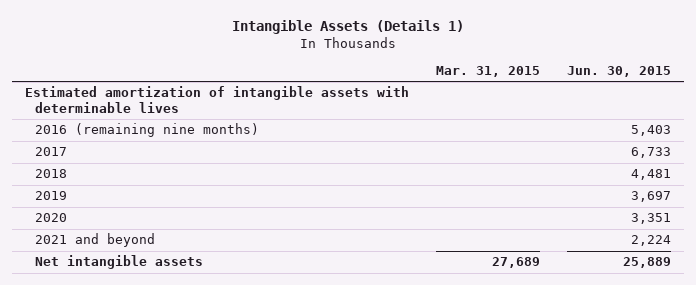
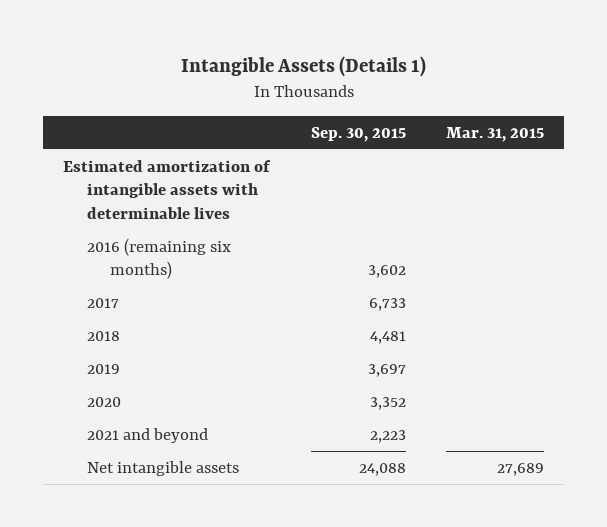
[566,66,671,78] Jun. 30, 2015 -> none
none -> [310,126,406,142] Sep. 30, 2015
[35,123,260,138] 2016 (remaining nine months) -> [86,237,231,280] 2016 (remaining six months)

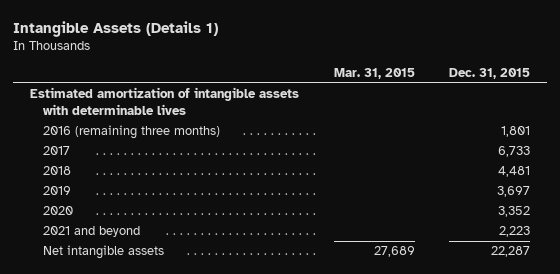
[310,126,406,142] Sep. 30, 2015 -> none
none -> [449,67,531,79] Dec. 31, 2015
[86,237,231,280] 2016 (remaining six months) -> [42,125,220,140] 2016 (remaining three months)

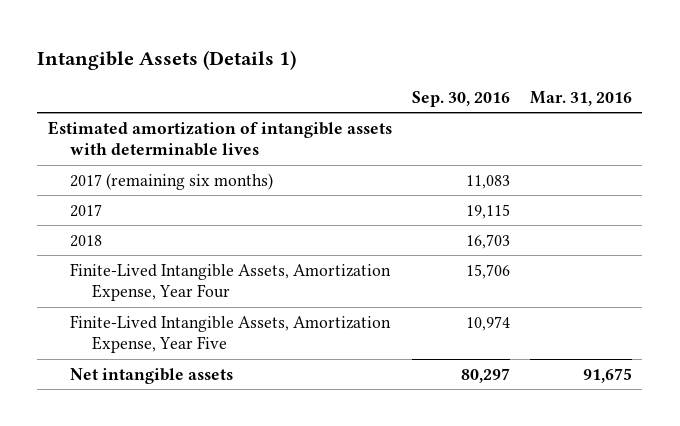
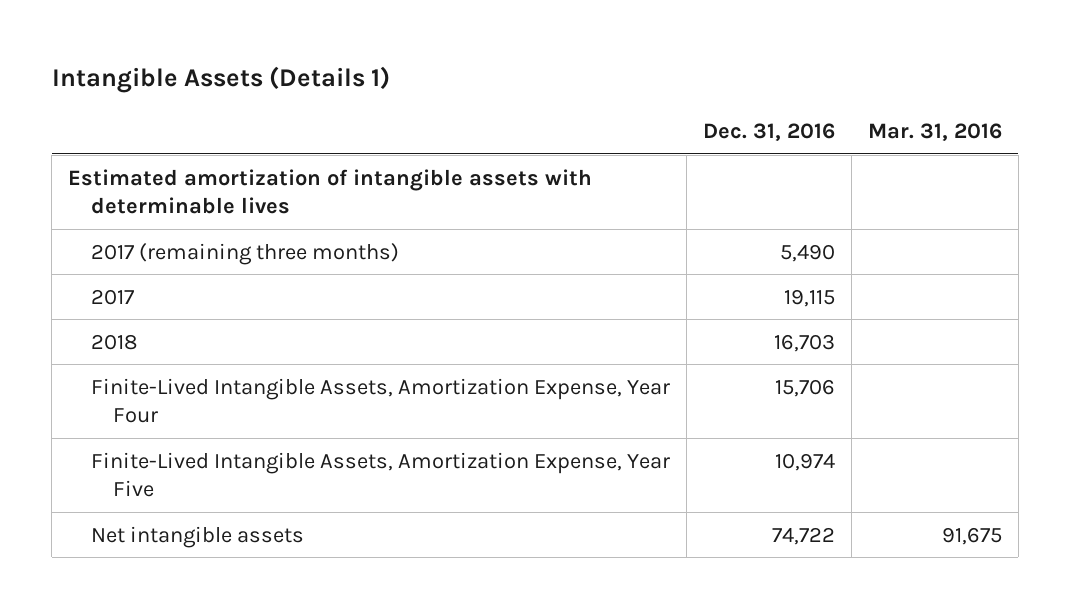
[411,91,510,108] Sep. 30, 2016 -> none
none -> [702,123,835,142] Dec. 31, 2016
[69,172,273,190] 2017 (remaining six months) -> [90,242,399,265] 2017 (remaining three months)

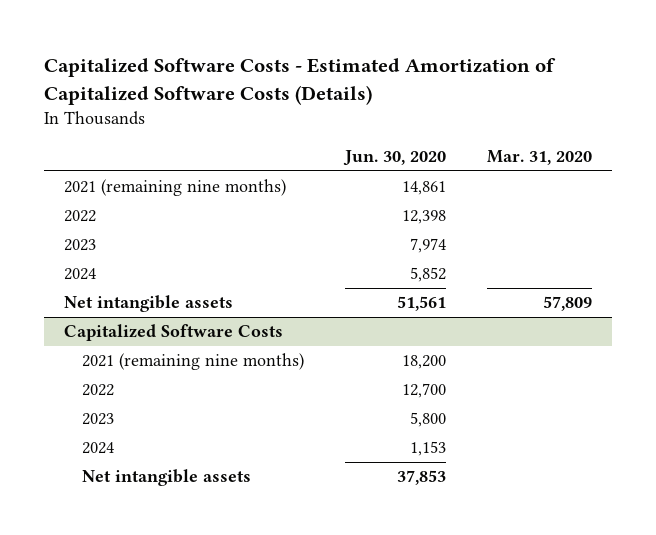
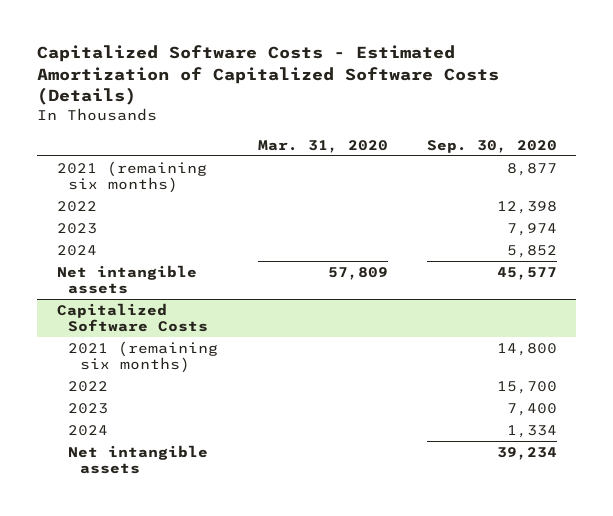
[342,150,446,167] Jun. 30, 2020 -> none
none -> [426,139,557,153] Sep. 30, 2020
[64,179,287,197] 2021 (remaining nine months) -> [56,160,207,194] 2021 (remaining six months)
[82,353,305,371] 2021 (remaining nine months) -> [68,340,219,374] 2021 (remaining six months)

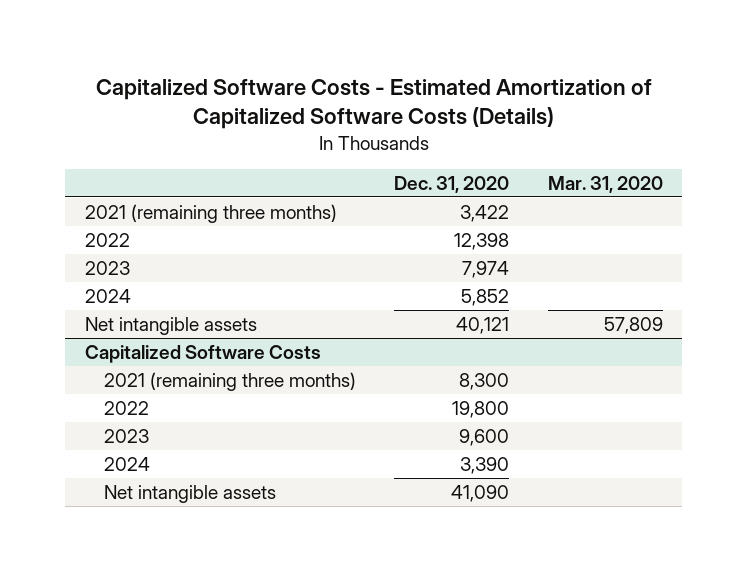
[426,139,557,153] Sep. 30, 2020 -> none
none -> [394,175,510,193] Dec. 31, 2020
[56,160,207,194] 2021 (remaining six months) -> [84,203,337,223] 2021 (remaining three months)
[68,340,219,374] 2021 (remaining six months) -> [103,371,356,391] 2021 (remaining three months)

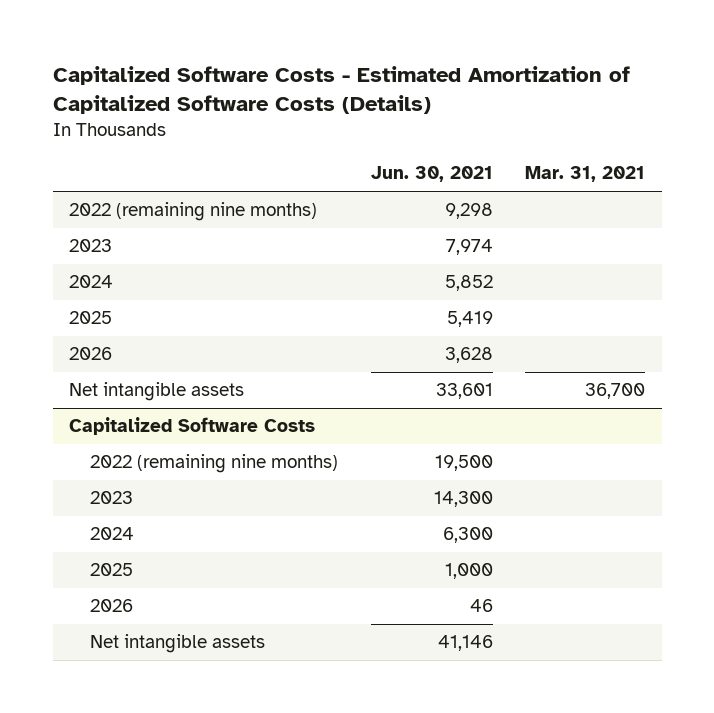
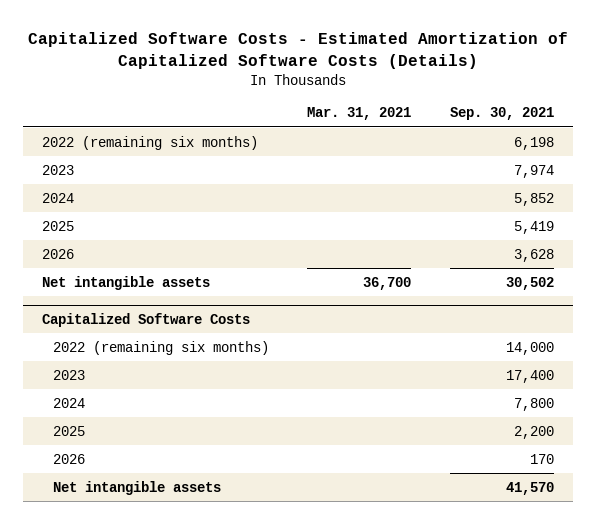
[370,166,493,183] Jun. 30, 2021 -> none
none -> [449,107,554,121] Sep. 30, 2021
[69,202,318,222] 2022 (remaining nine months) -> [41,135,258,150] 2022 (remaining six months)
[89,454,338,474] 2022 (remaining nine months) -> [53,340,270,355] 2022 (remaining six months)

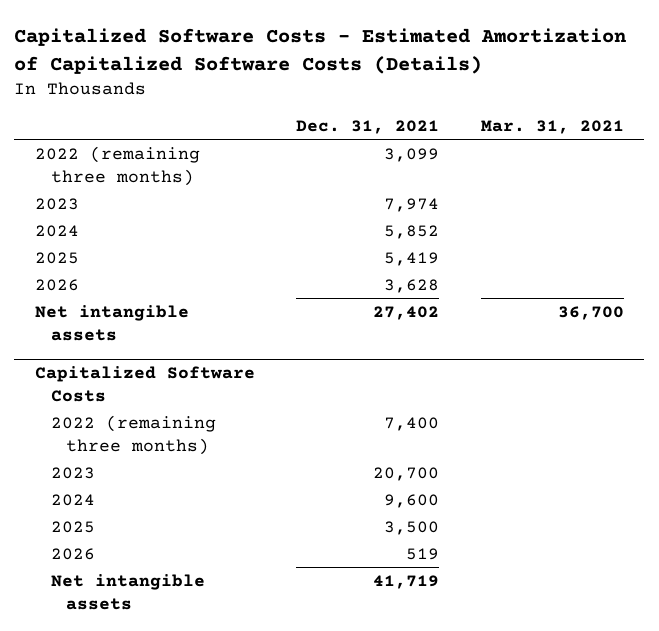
[449,107,554,121] Sep. 30, 2021 -> none
none -> [296,119,440,134] Dec. 31, 2021
[41,135,258,150] 2022 (remaining six months) -> [34,145,200,186] 2022 (remaining three months)
[53,340,270,355] 2022 (remaining six months) -> [50,414,216,455] 2022 (remaining three months)

